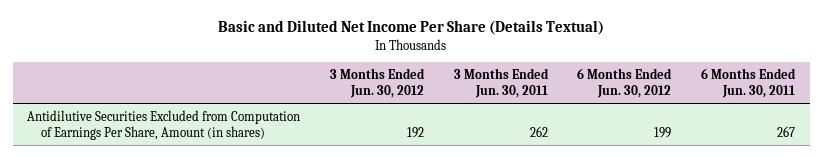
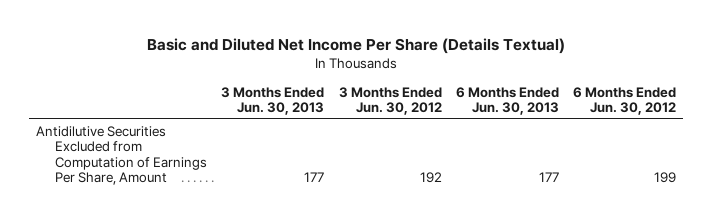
[453,68,549,98] 3 Months Ended Jun. 30, 2011 -> none
[701,68,797,98] 6 Months Ended Jun. 30, 2011 -> none
none -> [221,86,325,116] 3 Months Ended Jun. 30, 2013
none -> [455,86,559,116] 6 Months Ended Jun. 30, 2013
[27,109,301,140] Antidilutive Securities Excluded from Computation of Earnings Per Share, Amount (in shares) -> [36,125,208,185] Antidilutive Securities Excluded from Computation of Earnings Per Share, Amount

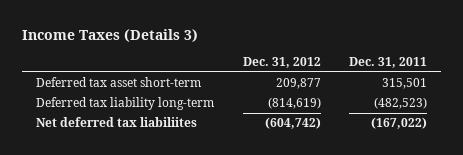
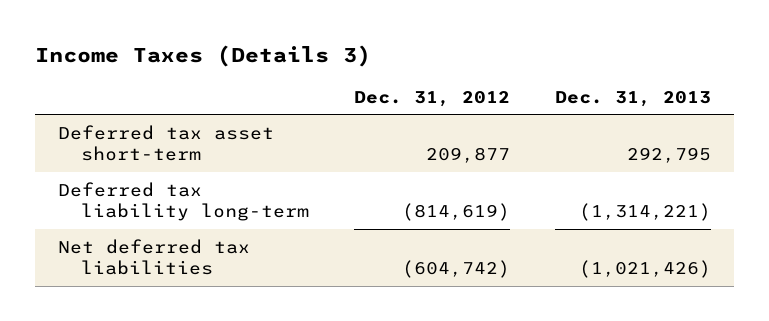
[349,57,428,69] Dec. 31, 2011 -> none
none -> [554,90,711,107] Dec. 31, 2013
[35,117,197,128] Net deferred tax liabiliites -> [57,238,250,276] Net deferred tax liabilities

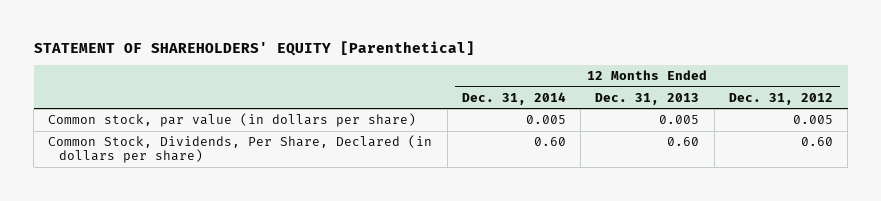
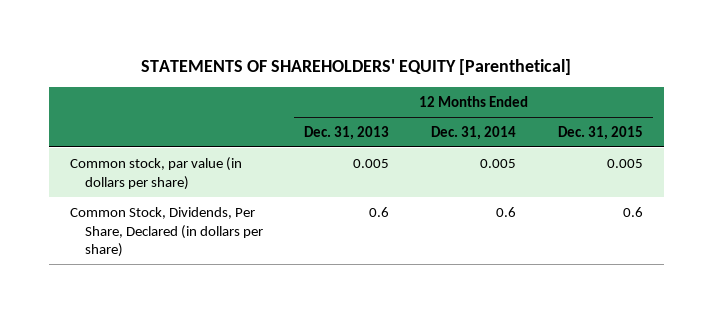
[33,40,475,56] STATEMENT OF SHAREHOLDERS' EQUITY [Parenthetical] -> [141,59,572,76] STATEMENTS OF SHAREHOLDERS' EQUITY [Parenthetical]
[728,92,833,105] Dec. 31, 2012 -> none
none -> [557,125,643,140] Dec. 31, 2015
[533,137,566,147] 0.60 -> [496,206,517,217] 0.6
[667,137,700,147] 0.60 -> [369,206,390,217] 0.6

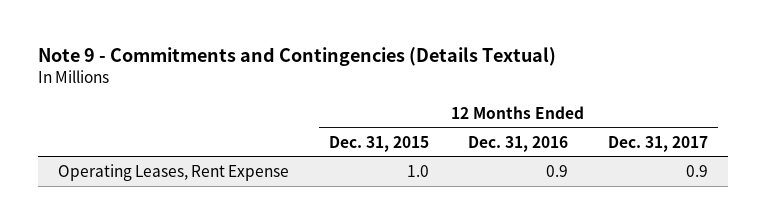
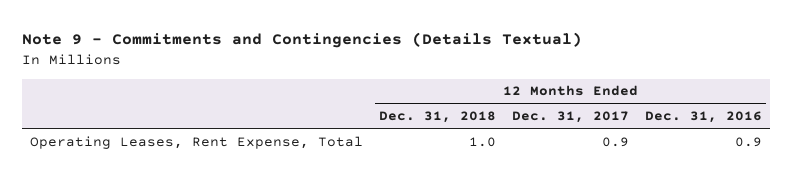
[328,135,429,152] Dec. 31, 2015 -> none
none -> [378,110,496,123] Dec. 31, 2018
[57,163,289,181] Operating Leases, Rent Expense -> [29,135,363,149] Operating Leases, Rent Expense, Total

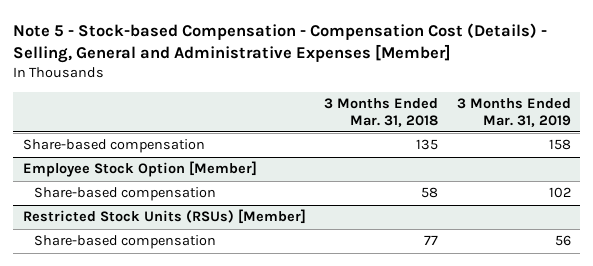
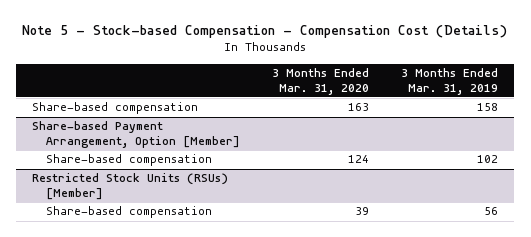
[13,22,548,63] Note 5 - Stock-based Compensation - Compensation Cost (Details) - Selling, General and Administrative Expenses [Member] -> [22,25,508,39] Note 5 - Stock-based Compensation - Compensation Cost (Details)
[324,97,439,127] 3 Months Ended Mar. 31, 2018 -> none
none -> [272,67,370,95] 3 Months Ended Mar. 31, 2020
[22,161,257,178] Employee Stock Option [Member] -> [32,121,241,149] Share-based Payment Arrangement, Option [Member]

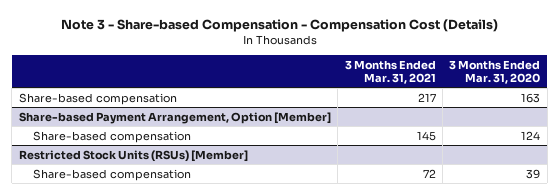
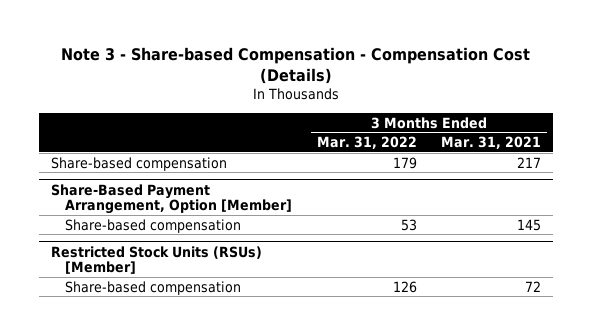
[449,59,541,84] 3 Months Ended Mar. 31, 2020 -> none
none -> [316,136,417,150] Mar. 31, 2022
[18,111,331,124] Share-based Payment Arrangement, Option [Member] -> [50,183,293,215] Share-Based Payment Arrangement, Option [Member]

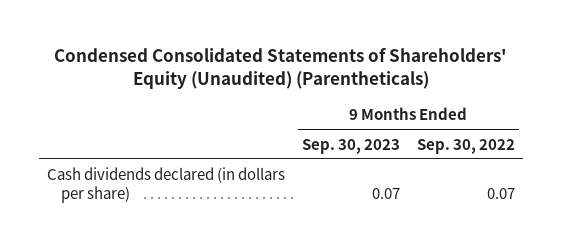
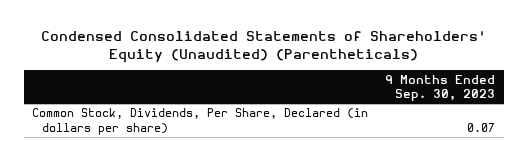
[416,138,515,154] Sep. 30, 2022 -> none
[47,167,286,204] Cash dividends declared (in dollars per share) -> [32,108,369,136] Common Stock, Dividends, Per Share, Declared (in dollars per share)

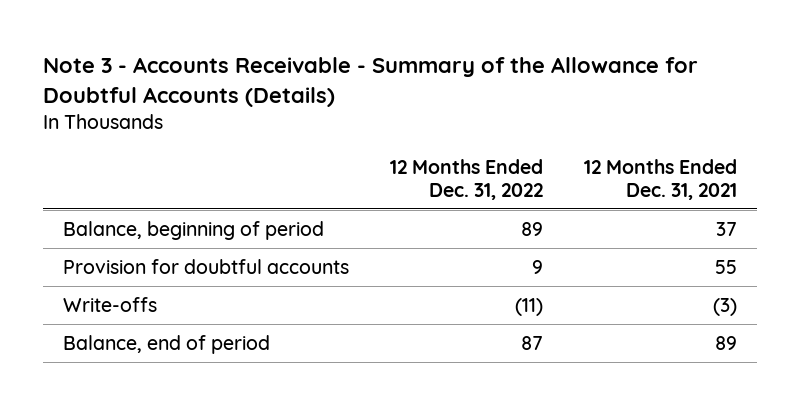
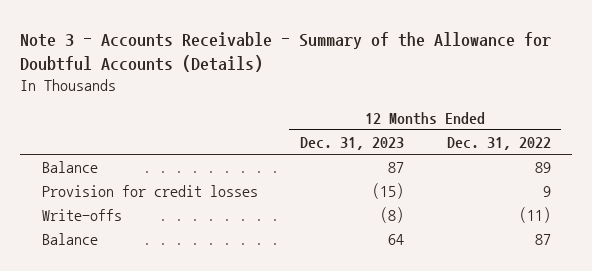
[583,158,737,200] 12 Months Ended Dec. 31, 2021 -> none
none -> [300,137,405,151] Dec. 31, 2023
[62,220,324,240] Balance, beginning of period -> [41,161,98,174] Balance
[62,258,349,274] Provision for doubtful accounts -> [41,185,258,198] Provision for credit losses
[62,334,270,354] Balance, end of period -> [41,233,98,246] Balance

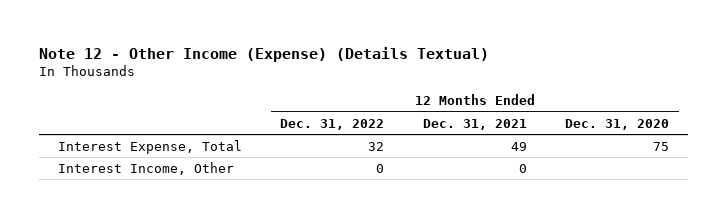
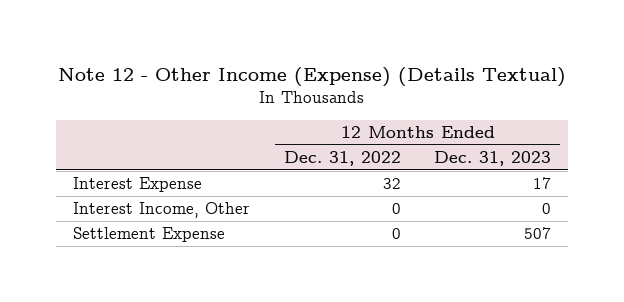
[422,118,527,130] Dec. 31, 2021 -> none
[565,118,670,130] Dec. 31, 2020 -> none
none -> [434,150,552,166] Dec. 31, 2023
[57,139,242,154] Interest Expense, Total -> [72,177,202,193] Interest Expense
none -> [72,227,225,243] Settlement Expense

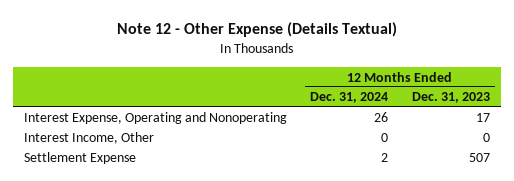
[58,67,567,88] Note 12 - Other Income (Expense) (Details Textual) -> [116,22,397,38] Note 12 - Other Expense (Details Textual)
[283,150,401,166] Dec. 31, 2022 -> none
none -> [310,92,389,104] Dec. 31, 2024
[72,177,202,193] Interest Expense -> [24,112,288,125] Interest Expense, Operating and Nonoperating

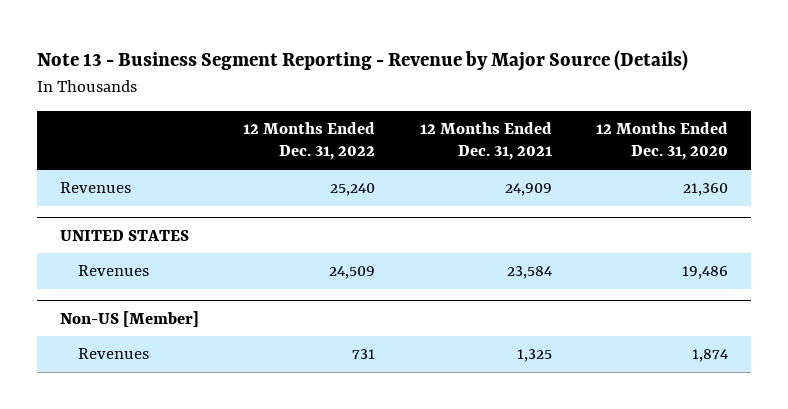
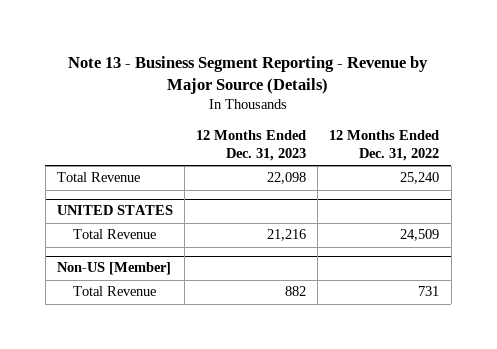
[419,121,552,161] 12 Months Ended Dec. 31, 2021 -> none
[596,121,729,161] 12 Months Ended Dec. 31, 2020 -> none
none -> [196,130,307,162] 12 Months Ended Dec. 31, 2023
[59,182,131,194] Revenues -> [57,172,141,183] Total Revenue
[78,265,150,277] Revenues -> [72,229,156,240] Total Revenue
[78,348,150,360] Revenues -> [72,286,156,297] Total Revenue

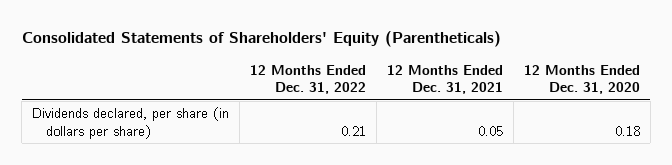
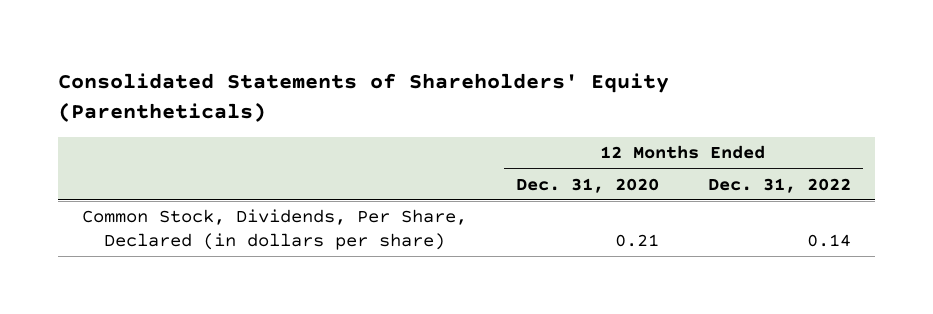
[387,64,504,95] 12 Months Ended Dec. 31, 2021 -> none
[32,107,230,139] Dividends declared, per share (in dollars per share) -> [82,209,468,251] Common Stock, Dividends, Per Share, Declared (in dollars per share)
[341,125,367,136] 0.21 -> [806,234,851,248] 0.14
[614,125,640,136] 0.18 -> [615,234,660,248] 0.21

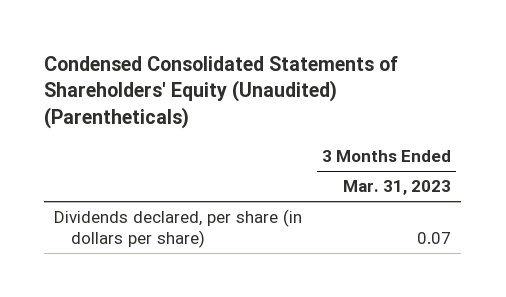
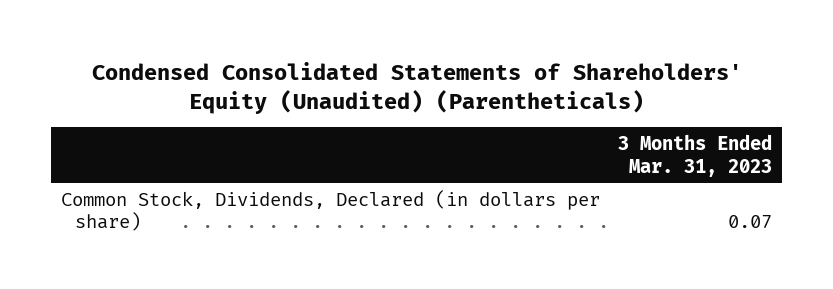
[54,209,303,248] Dividends declared, per share (in dollars per share) -> [60,189,600,232] Common Stock, Dividends, Declared (in dollars per share)

